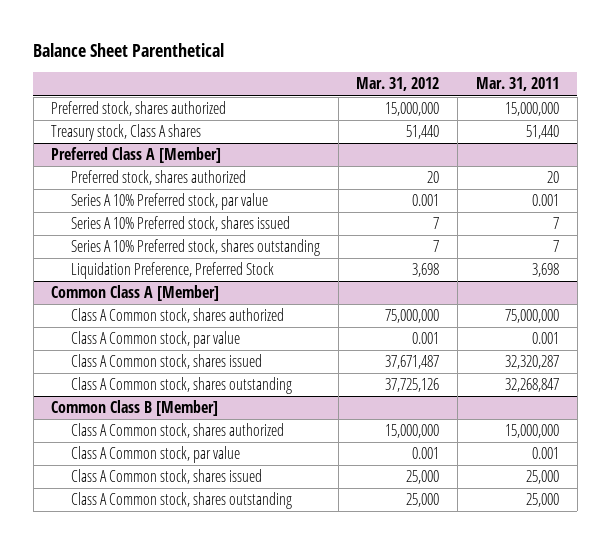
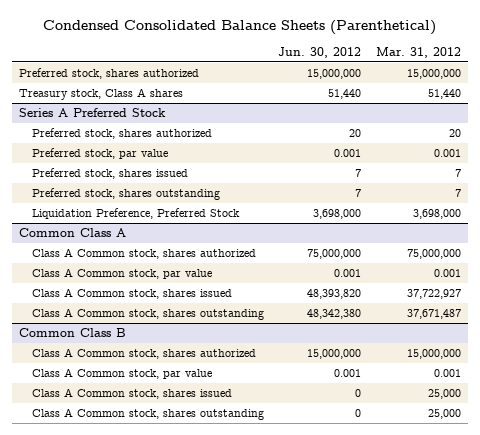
[33,43,225,58] Balance Sheet Parenthetical -> [42,19,436,35] Condensed Consolidated Balance Sheets (Parenthetical)
[475,77,559,92] Mar. 31, 2011 -> none
none -> [278,46,362,58] Jun. 30, 2012
[51,147,222,164] Preferred Class A [Member] -> none
none -> [18,108,166,118] Series A Preferred Stock
[70,193,268,211] Series A 10% Preferred stock, par value -> [32,148,169,160] Preferred stock, par value
[70,216,290,232] Series A 10% Preferred stock, shares issued -> [32,168,189,180] Preferred stock, shares issued
[70,239,320,257] Series A 10% Preferred stock, shares outstanding -> [32,188,221,201] Preferred stock, shares outstanding
[412,263,440,278] 3,698 -> [412,209,461,220] 3,698,000
[51,285,220,302] Common Class A [Member] -> [18,228,126,238] Common Class A
[385,355,440,370] 37,671,487 -> [406,289,461,300] 37,722,927
[385,378,440,393] 37,725,126 -> [406,309,461,320] 37,671,487
[51,400,219,417] Common Class B [Member] -> [18,328,126,338] Common Class B

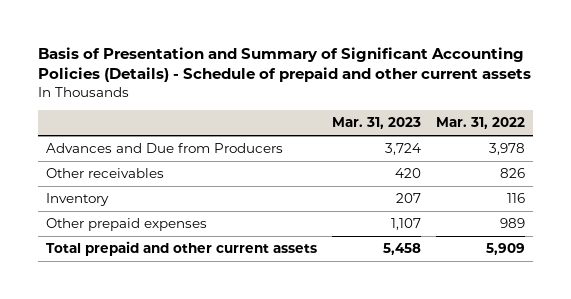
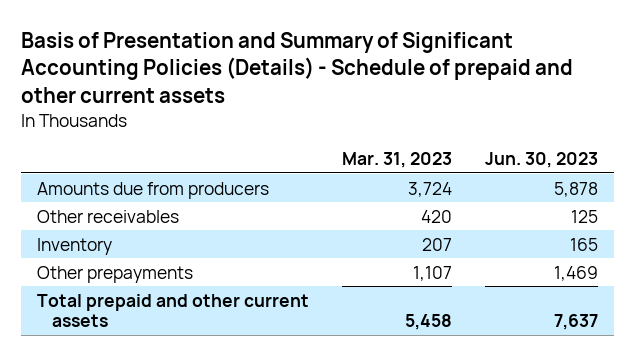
[436,117,526,130] Mar. 31, 2022 -> none
none -> [484,151,598,168] Jun. 30, 2023
[45,143,283,154] Advances and Due from Producers -> [37,181,270,199] Amounts due from producers
[45,218,207,232] Other prepaid expenses -> [37,265,194,283] Other prepayments

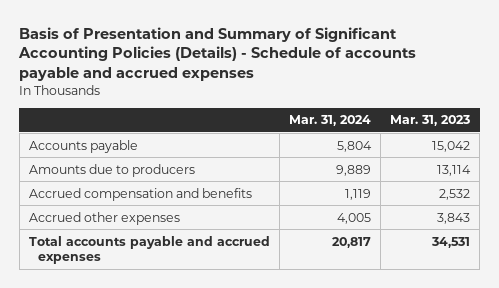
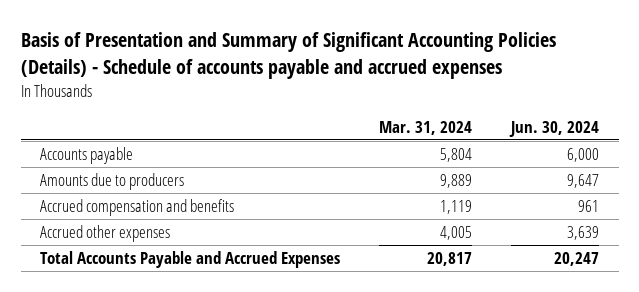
[390,115,471,127] Mar. 31, 2023 -> none
none -> [509,120,600,137] Jun. 30, 2024
[29,235,271,264] Total accounts payable and accrued expenses -> [40,250,341,268] Total Accounts Payable and Accrued Expenses

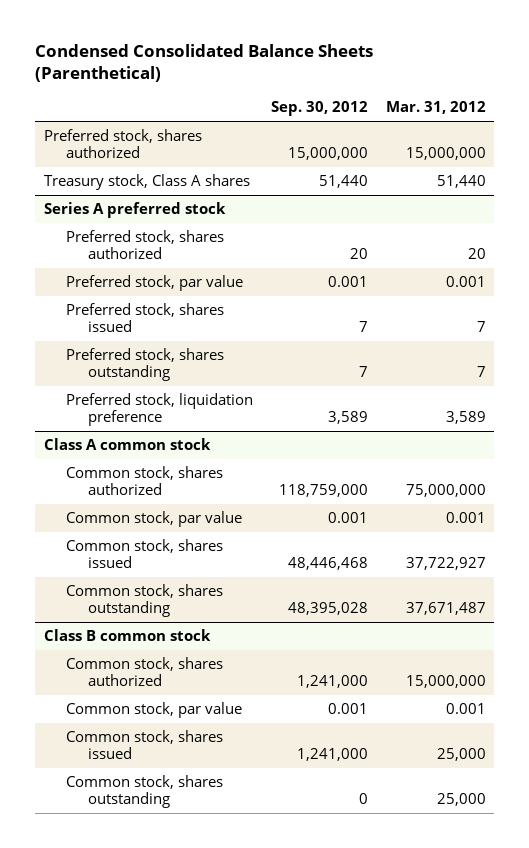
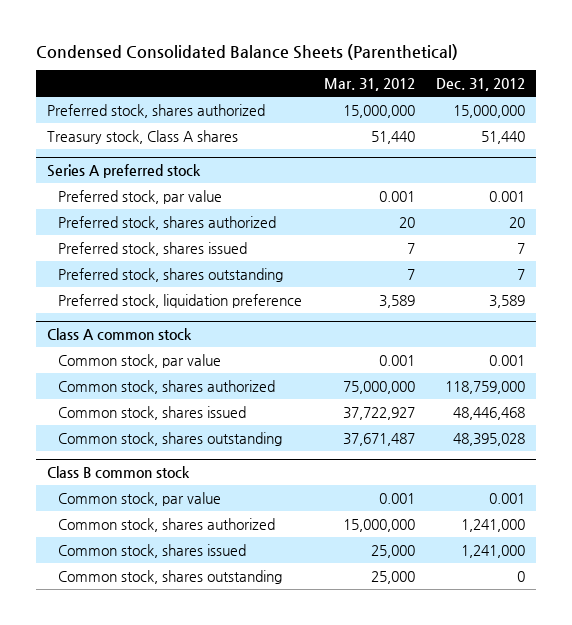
[270,101,368,117] Sep. 30, 2012 -> none
none -> [436,77,526,91] Dec. 31, 2012
[65,229,224,259] Preferred stock, shares authorized -> [58,215,277,230] Preferred stock, shares authorized
[65,465,223,495] Common stock, shares authorized -> [58,379,276,394] Common stock, shares authorized
[65,656,223,686] Common stock, shares authorized -> [58,517,276,532] Common stock, shares authorized

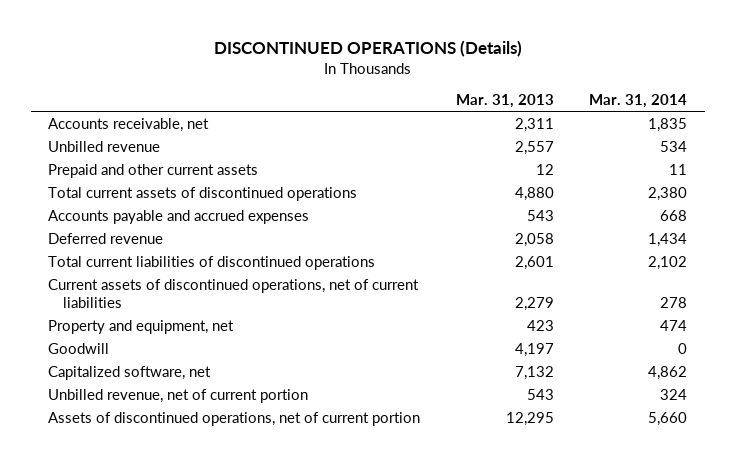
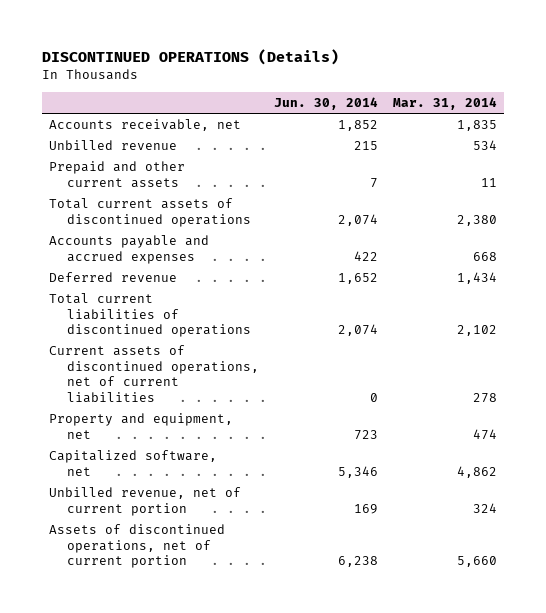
[455,94,554,109] Mar. 31, 2013 -> none
none -> [274,96,379,110] Jun. 30, 2014
[48,342,110,354] Goodwill -> none

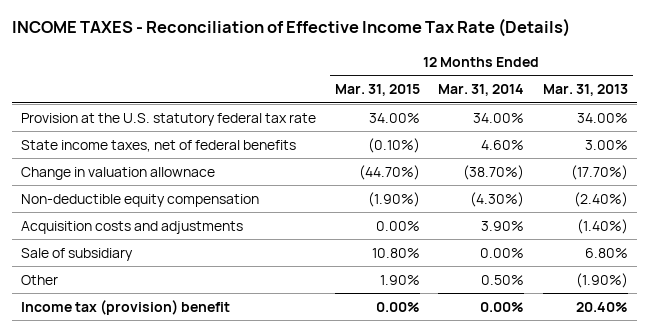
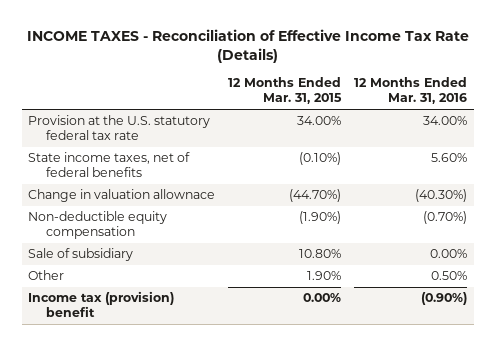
[438,83,525,96] Mar. 31, 2014 -> none
[542,83,628,96] Mar. 31, 2013 -> none
none -> [354,77,468,105] 12 Months Ended Mar. 31, 2016
[20,220,243,234] Acquisition costs and adjustments -> none

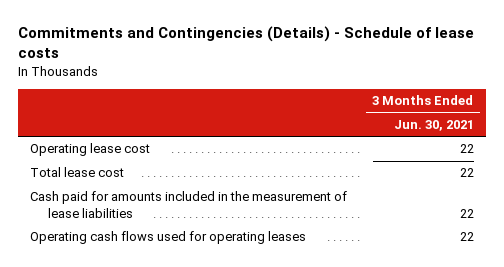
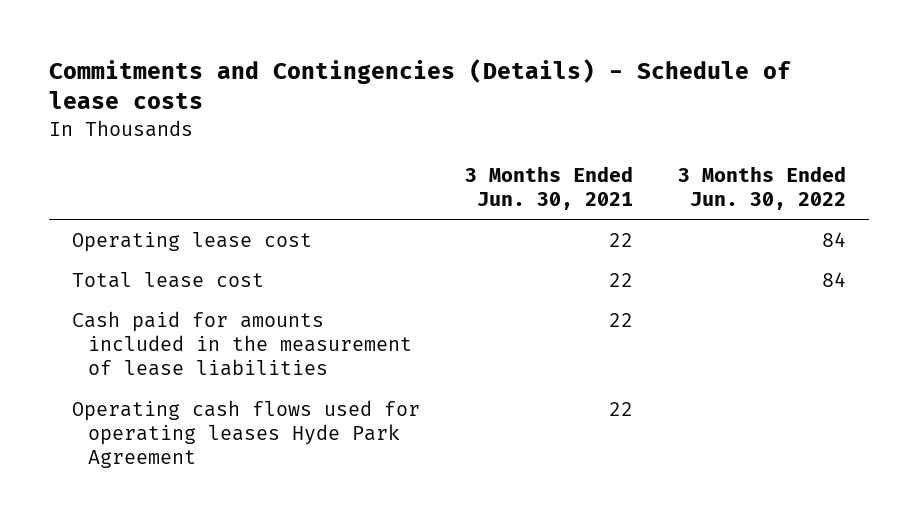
none -> [678,165,847,211] 3 Months Ended Jun. 30, 2022
[30,231,307,245] Operating cash flows used for operating leases -> [71,399,420,469] Operating cash flows used for operating leases Hyde Park Agreement

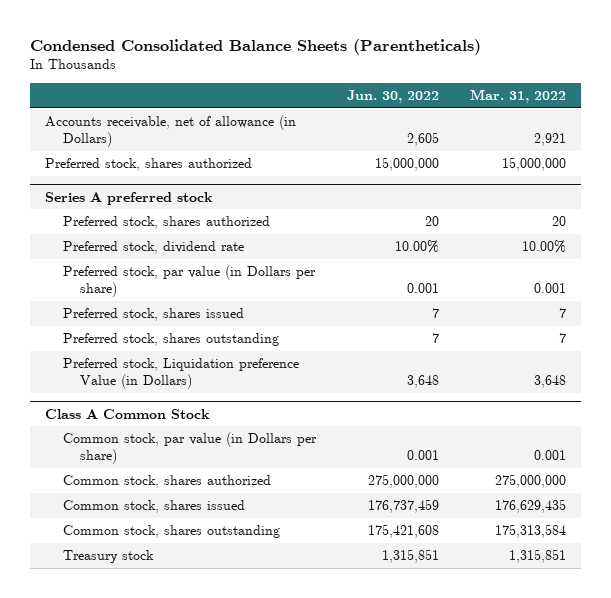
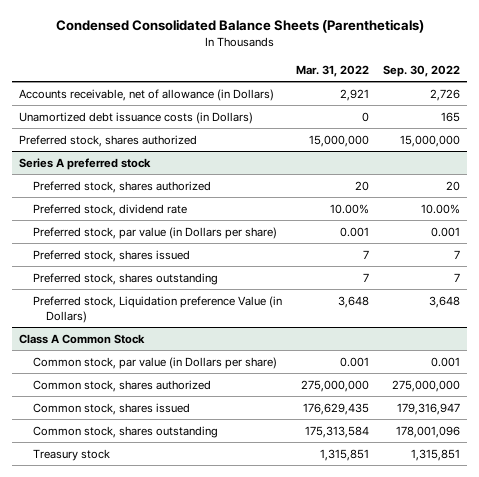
[346,90,439,104] Jun. 30, 2022 -> none
none -> [382,64,460,77] Sep. 30, 2022
none -> [19,111,254,124] Unamortized debt issuance costs (in Dollars)

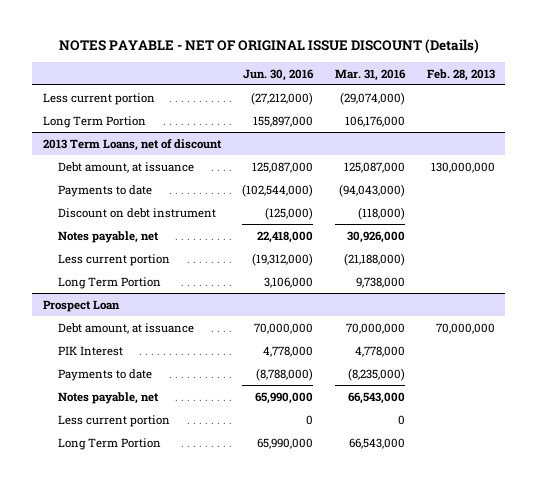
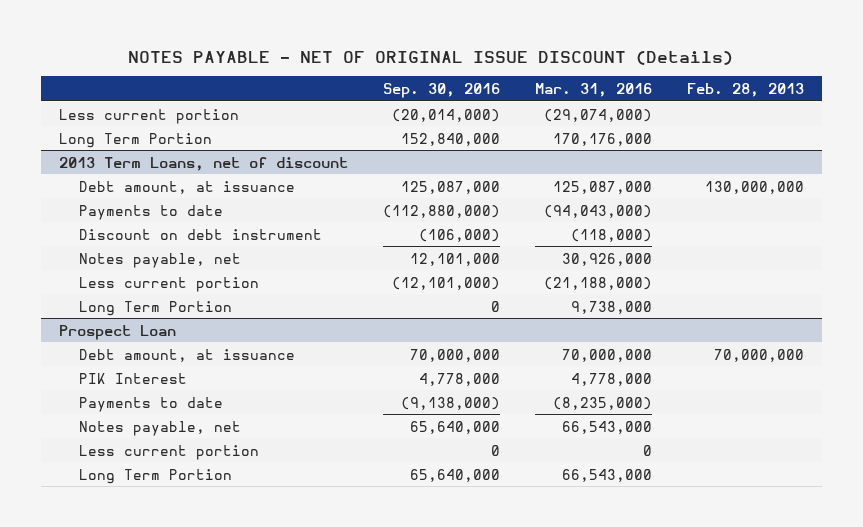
[243,68,315,81] Jun. 30, 2016 -> none
none -> [382,83,500,99] Sep. 30, 2016
[345,115,406,127] 106,176,000 -> [553,132,653,146] 170,176,000

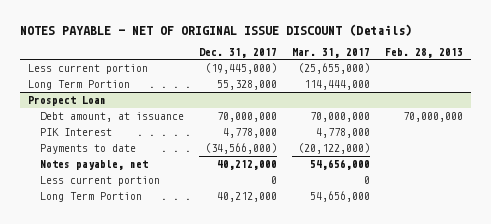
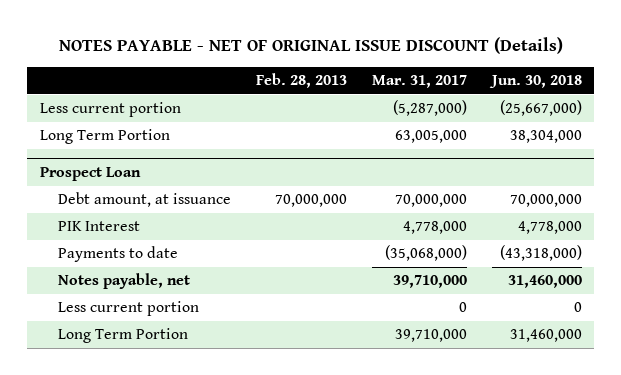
[198,47,277,58] Dec. 31, 2017 -> none
none -> [488,74,582,88] Jun. 30, 2018
[298,63,371,75] (25,655,000) -> [392,100,467,117] (5,287,000)
[304,80,371,91] 114,444,000 -> [394,130,467,144] 63,005,000
[298,143,371,155] (20,122,000) -> [384,245,467,262] (35,068,000)
[310,159,371,171] 54,656,000 -> [392,275,467,289] 39,710,000
[310,191,371,203] 54,656,000 -> [394,329,467,343] 39,710,000

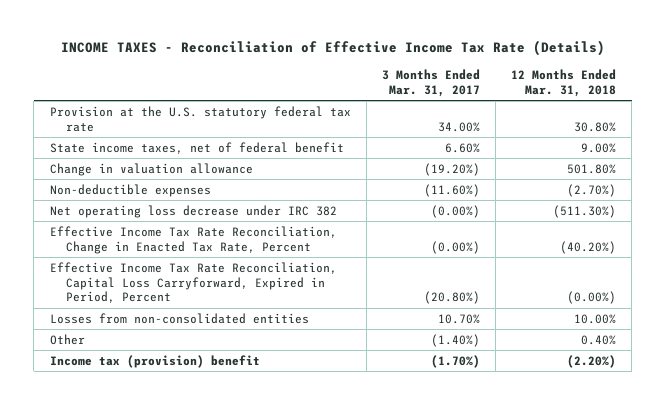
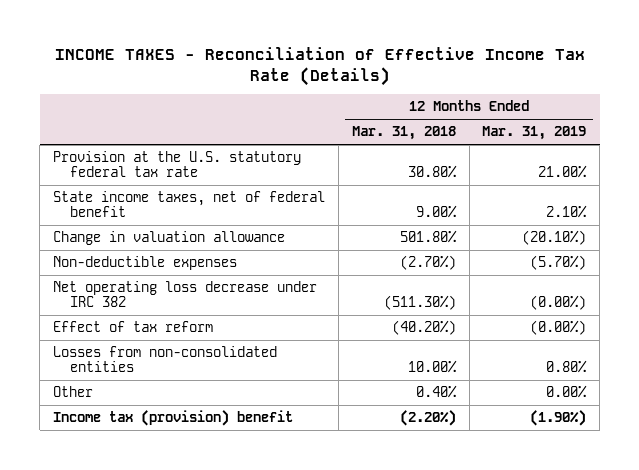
[381,68,480,97] 3 Months Ended Mar. 31, 2017 -> none
none -> [482,126,587,141] Mar. 31, 2019
[49,261,337,304] Effective Income Tax Rate Reconciliation, Capital Loss Carryforward, Expired in Period, Percent -> none
[49,225,337,254] Effective Income Tax Rate Reconciliation, Change in Enacted Tax Rate, Percent -> [53,321,214,333] Effect of tax reform

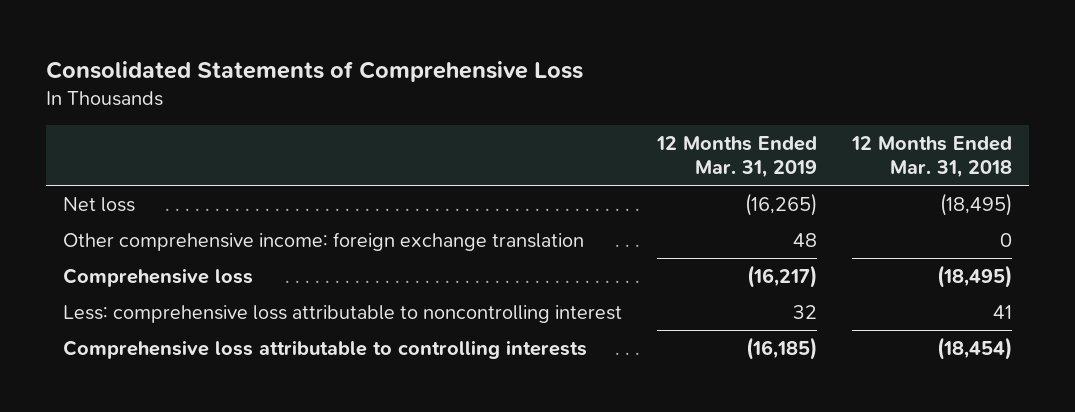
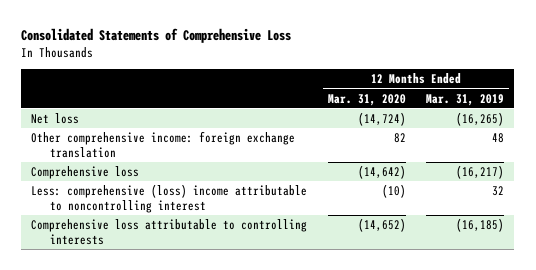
[850,136,1012,179] 12 Months Ended Mar. 31, 2018 -> none
none -> [327,93,406,106] Mar. 31, 2020
[63,305,623,324] Less: comprehensive loss attributable to noncontrolling interest -> [31,184,308,214] Less: comprehensive (loss) income attributable to noncontrolling interest

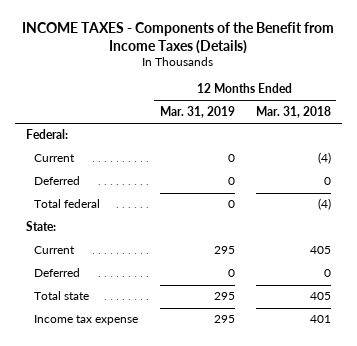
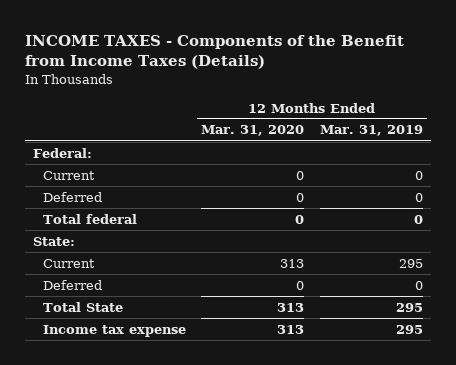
[256,105,332,118] Mar. 31, 2018 -> none
none -> [201,125,305,137] Mar. 31, 2020
[34,291,90,301] Total state -> [42,301,123,312] Total State

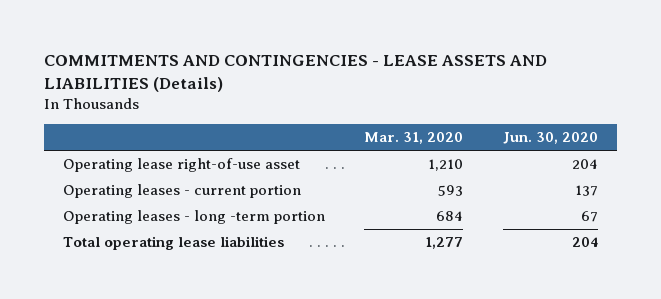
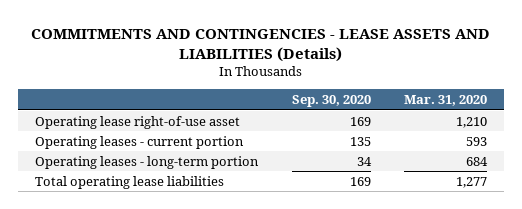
[502,132,598,145] Jun. 30, 2020 -> none
none -> [291,94,371,107] Sep. 30, 2020
[63,210,326,225] Operating leases - long -term portion -> [35,155,260,169] Operating leases - long-term portion

